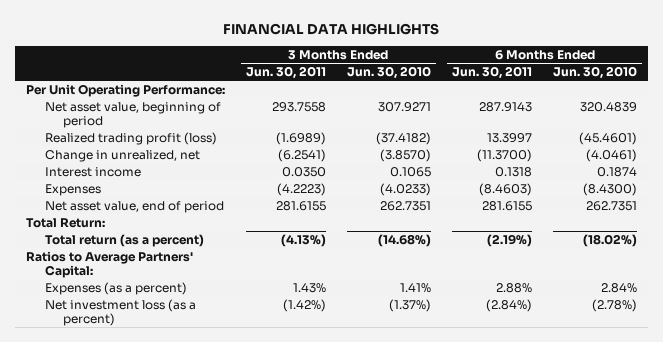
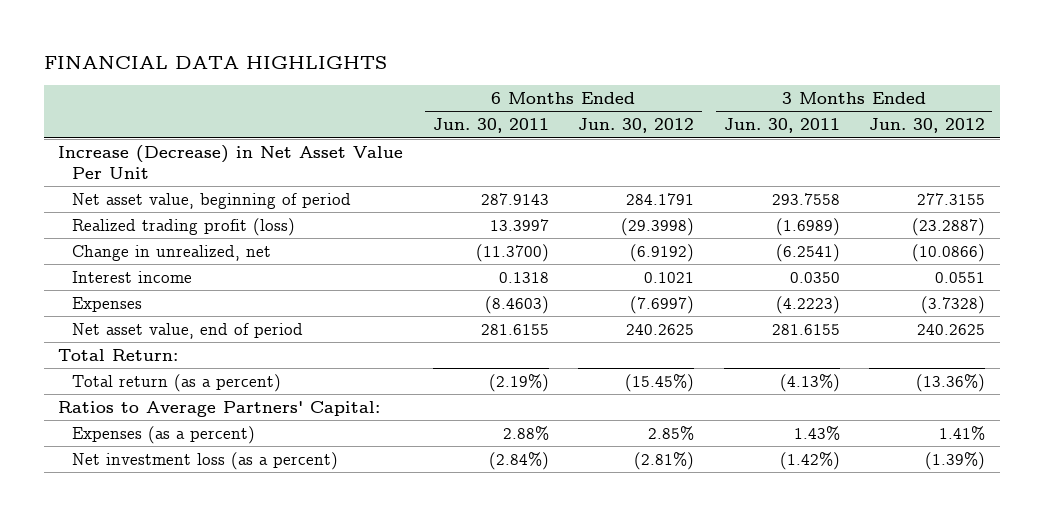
[346,66,431,80] Jun. 30, 2010 -> none
[553,66,638,80] Jun. 30, 2010 -> none
none -> [578,118,695,134] Jun. 30, 2012
none -> [869,118,986,134] Jun. 30, 2012
[25,83,225,97] Per Unit Operating Performance: -> [58,144,404,179] Increase (Decrease) in Net Asset Value Per Unit

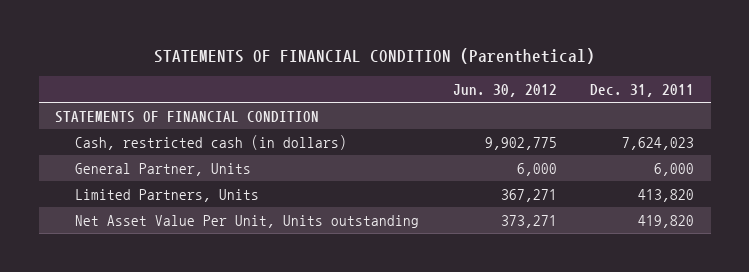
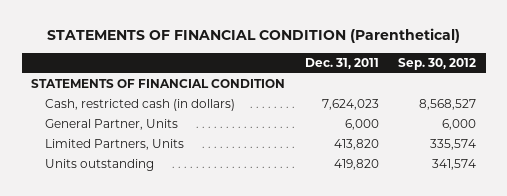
[452,83,557,97] Jun. 30, 2012 -> none
none -> [398,58,477,71] Sep. 30, 2012
[75,214,420,228] Net Asset Value Per Unit, Units outstanding -> [44,159,154,172] Units outstanding

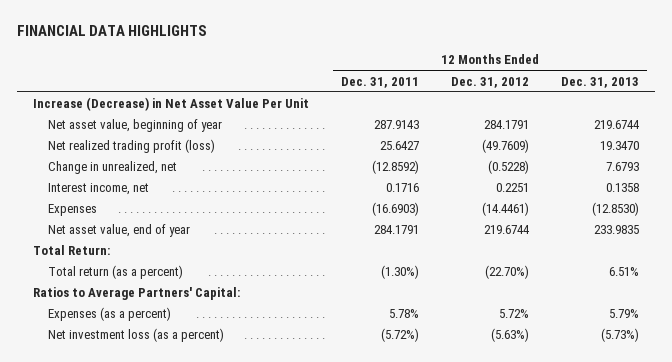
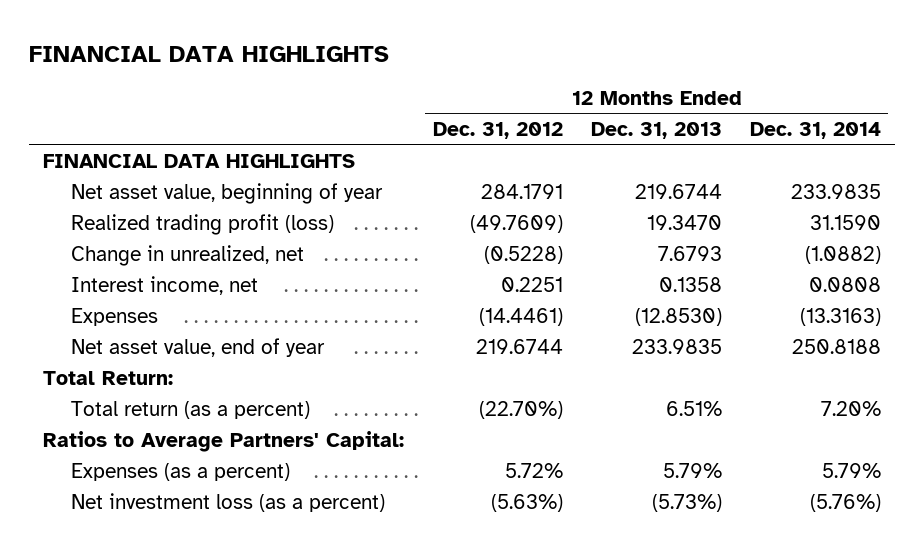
[340,76,419,88] Dec. 31, 2011 -> none
none -> [750,121,882,139] Dec. 31, 2014
[32,97,309,112] Increase (Decrease) in Net Asset Value Per Unit -> none
none -> [43,153,356,168] FINANCIAL DATA HIGHLIGHTS
[47,139,215,154] Net realized trading profit (loss) -> [70,213,334,235] Realized trading profit (loss)

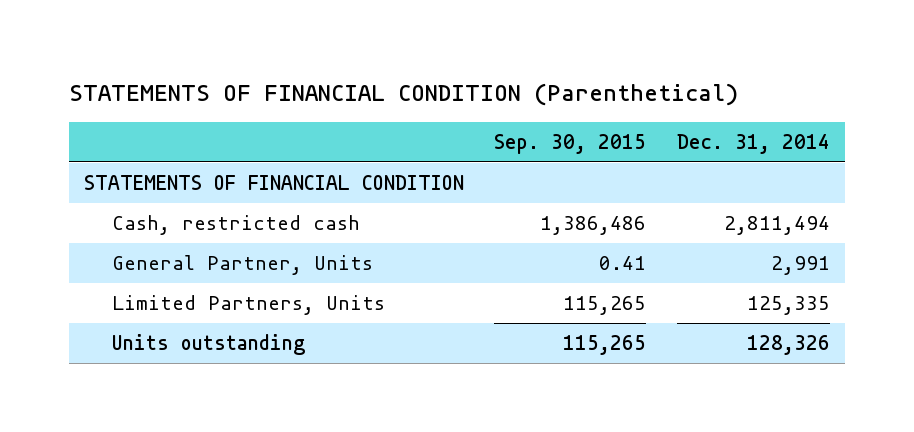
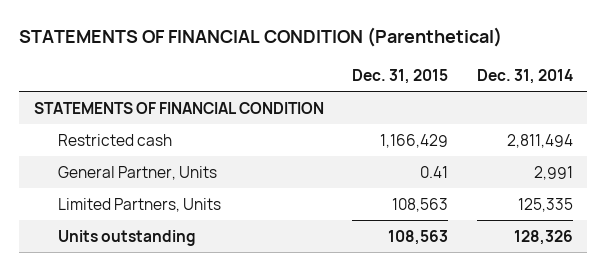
[494,133,647,154] Sep. 30, 2015 -> none
none -> [352,68,449,84] Dec. 31, 2015
[111,215,360,236] Cash, restricted cash -> [57,133,172,146] Restricted cash

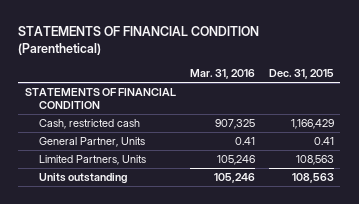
[477,68,574,84] Dec. 31, 2014 -> none
none -> [189,68,255,79] Mar. 31, 2016
[57,133,172,146] Restricted cash -> [38,119,140,130] Cash, restricted cash

